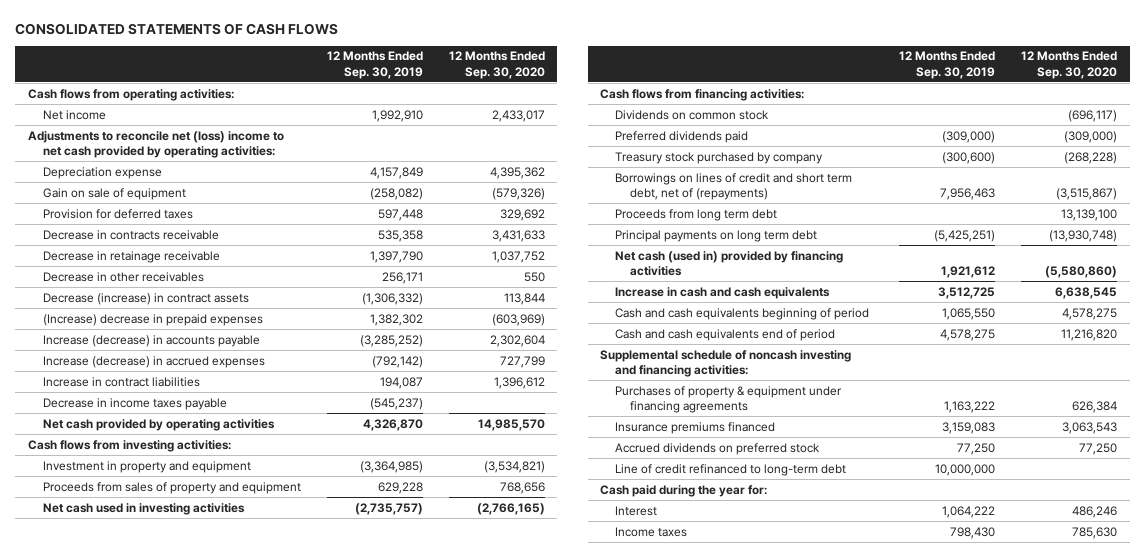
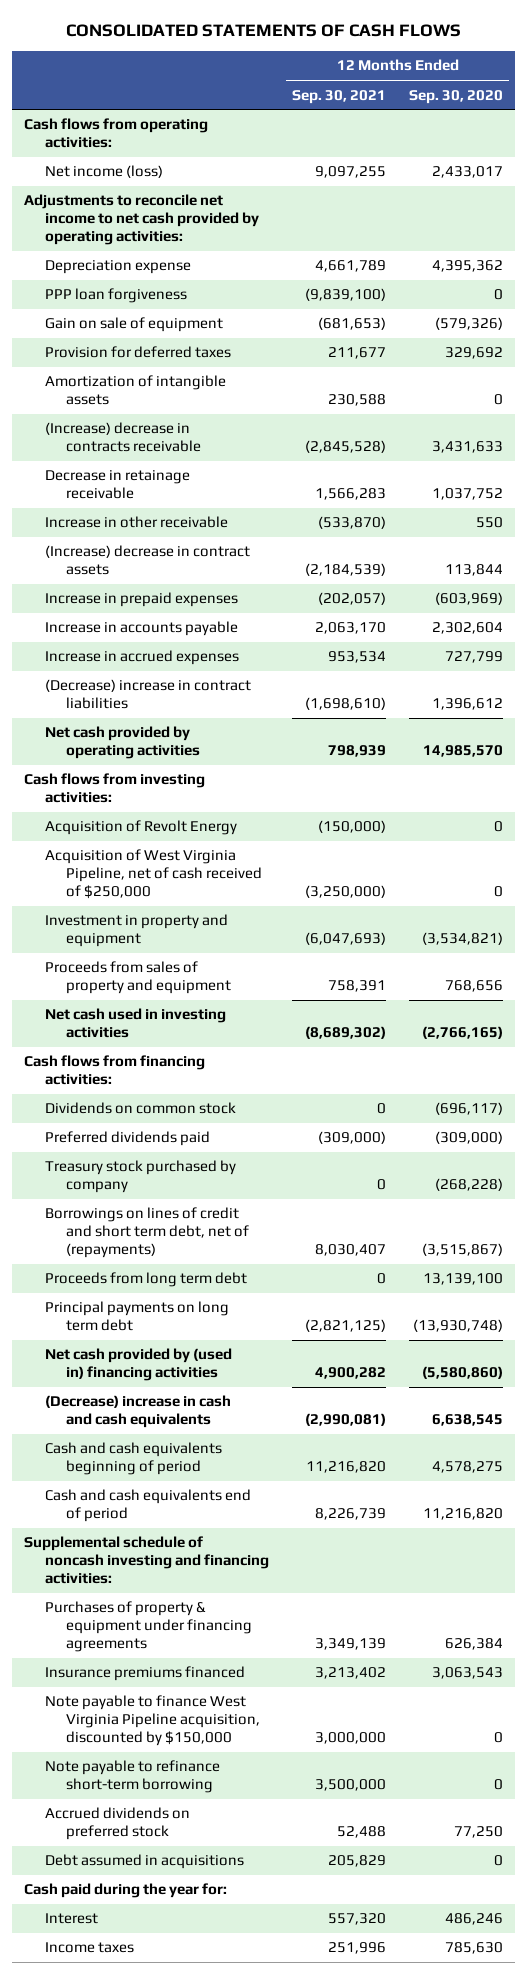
[326,51,423,79] 12 Months Ended Sep. 30, 2019 -> none
none -> [292,89,387,104] Sep. 30, 2021
[42,109,106,120] Net income -> [45,165,164,179] Net income (loss)
[28,130,285,158] Adjustments to reconcile net (loss) income to net cash provided by operating activities: -> [23,194,260,246] Adjustments to reconcile net income to net cash provided by operating activities:
none -> [45,288,188,304] PPP loan forgiveness
none -> [45,375,227,406] Amortization of intangible assets
[42,229,219,240] Decrease in contracts receivable -> [45,422,202,453] (Increase) decrease in contracts receivable
[42,397,227,410] Decrease in income taxes payable -> none
[42,271,204,282] Decrease in other receivables -> [45,516,229,529] Increase in other receivable
[42,292,249,305] Decrease (increase) in contract assets -> [45,545,251,576] (Increase) decrease in contract assets
[42,313,263,326] (Increase) decrease in prepaid expenses -> [45,592,239,608] Increase in prepaid expenses
[42,334,260,347] Increase (decrease) in accounts payable -> [45,621,239,637] Increase in accounts payable
[42,355,265,368] Increase (decrease) in accrued expenses -> [45,650,240,666] Increase in accrued expenses
[42,376,200,387] Increase in contract liabilities -> [45,679,252,710] (Decrease) increase in contract liabilities
none -> [45,820,238,836] Acquisition of Revolt Energy
none -> [45,849,263,900] Acquisition of West Virginia Pipeline, net of cash received of $250,000
[615,250,844,276] Net cash (used in) provided by financing activities -> [45,1348,233,1382] Net cash provided by (used in) financing activities
[615,286,831,299] Increase in cash and cash equivalents -> [45,1395,232,1429] (Decrease) increase in cash and cash equivalents
none -> [45,1695,261,1747] Note payable to finance West Virginia Pipeline acquisition, discounted by $150,000
none -> [45,1760,221,1794] Note payable to refinance short-term borrowing
[615,463,847,476] Line of credit refinanced to long-term debt -> none
none -> [45,1854,245,1870] Debt assumed in acquisitions

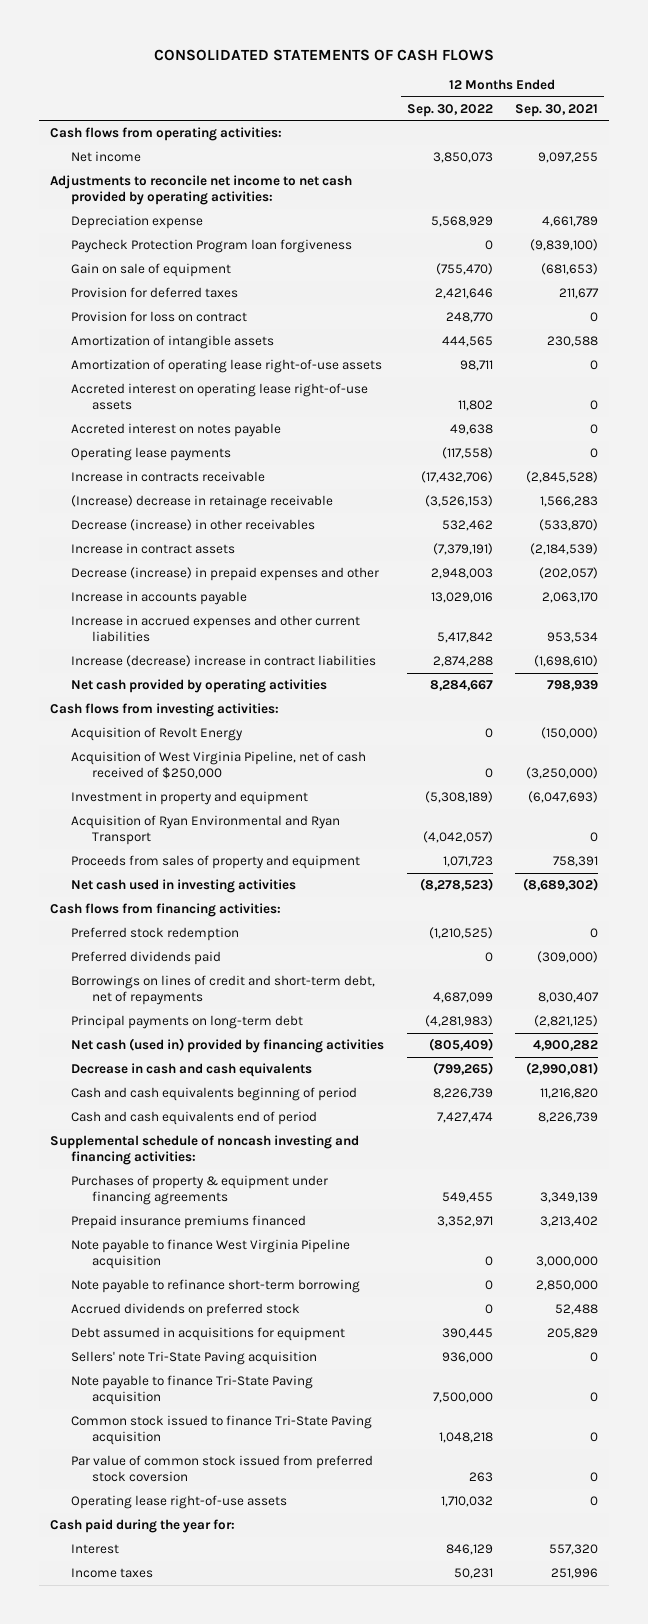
[409,89,504,104] Sep. 30, 2020 -> none
none -> [406,103,493,117] Sep. 30, 2022
[45,165,164,179] Net income (loss) -> [71,151,142,163] Net income
[45,288,188,304] PPP loan forgiveness -> [71,239,353,254] Paycheck Protection Program loan forgiveness
none -> [71,311,248,323] Provision for loss on contract
none -> [71,359,383,374] Amortization of operating lease right-of-use assets
none -> [71,383,369,411] Accreted interest on operating lease right-of-use assets
none -> [71,423,282,438] Accreted interest on notes payable
none -> [71,447,232,462] Operating lease payments
[45,422,202,453] (Increase) decrease in contracts receivable -> [71,471,266,483] Increase in contracts receivable
[45,470,191,500] Decrease in retainage receivable -> [71,495,334,510] (Increase) decrease in retainage receivable
[45,516,229,529] Increase in other receivable -> [71,519,316,532] Decrease (increase) in other receivables
[45,545,251,576] (Increase) decrease in contract assets -> [71,543,236,555] Increase in contract assets
[45,592,239,608] Increase in prepaid expenses -> [71,567,380,582] Decrease (increase) in prepaid expenses and other
[45,650,240,666] Increase in accrued expenses -> [71,615,361,643] Increase in accrued expenses and other current liabilities
[45,679,252,710] (Decrease) increase in contract liabilities -> [71,655,377,668] Increase (decrease) increase in contract liabilities
none -> [71,815,341,846] Acquisition of Ryan Environmental and Ryan Transport
[45,1102,237,1115] Dividends on common stock -> none
none -> [71,927,240,942] Preferred stock redemption
[45,1160,237,1194] Treasury stock purchased by company -> none
[45,1272,248,1288] Proceeds from long term debt -> none
[45,1207,250,1259] Borrowings on lines of credit and short term debt, net of (repayments) -> [71,975,376,1006] Borrowings on lines of credit and short-term debt, net of repayments
[45,1301,230,1332] Principal payments on long term debt -> [71,1015,304,1030] Principal payments on long-term debt
[45,1348,233,1382] Net cash provided by (used in) financing activities -> [71,1038,385,1054] Net cash (used in) provided by financing activities
[45,1395,232,1429] (Decrease) increase in cash and cash equivalents -> [71,1063,313,1078] Decrease in cash and cash equivalents
[45,1666,246,1682] Insurance premiums financed -> [71,1215,307,1230] Prepaid insurance premiums financed
[45,1695,261,1747] Note payable to finance West Virginia Pipeline acquisition, discounted by $150,000 -> [71,1239,351,1270] Note payable to finance West Virginia Pipeline acquisition
[315,1779,387,1792] 3,500,000 -> [536,1280,599,1292] 2,850,000
[45,1854,245,1870] Debt assumed in acquisitions -> [71,1327,346,1342] Debt assumed in acquisitions for equipment
none -> [71,1351,318,1366] Sellers' note Tri-State Paving acquisition
none -> [71,1375,314,1406] Note payable to finance Tri-State Paving acquisition
none -> [71,1415,373,1446] Common stock issued to finance Tri-State Paving acquisition
none -> [71,1455,374,1483] Par value of common stock issued from preferred stock coversion
none -> [71,1495,288,1510] Operating lease right-of-use assets

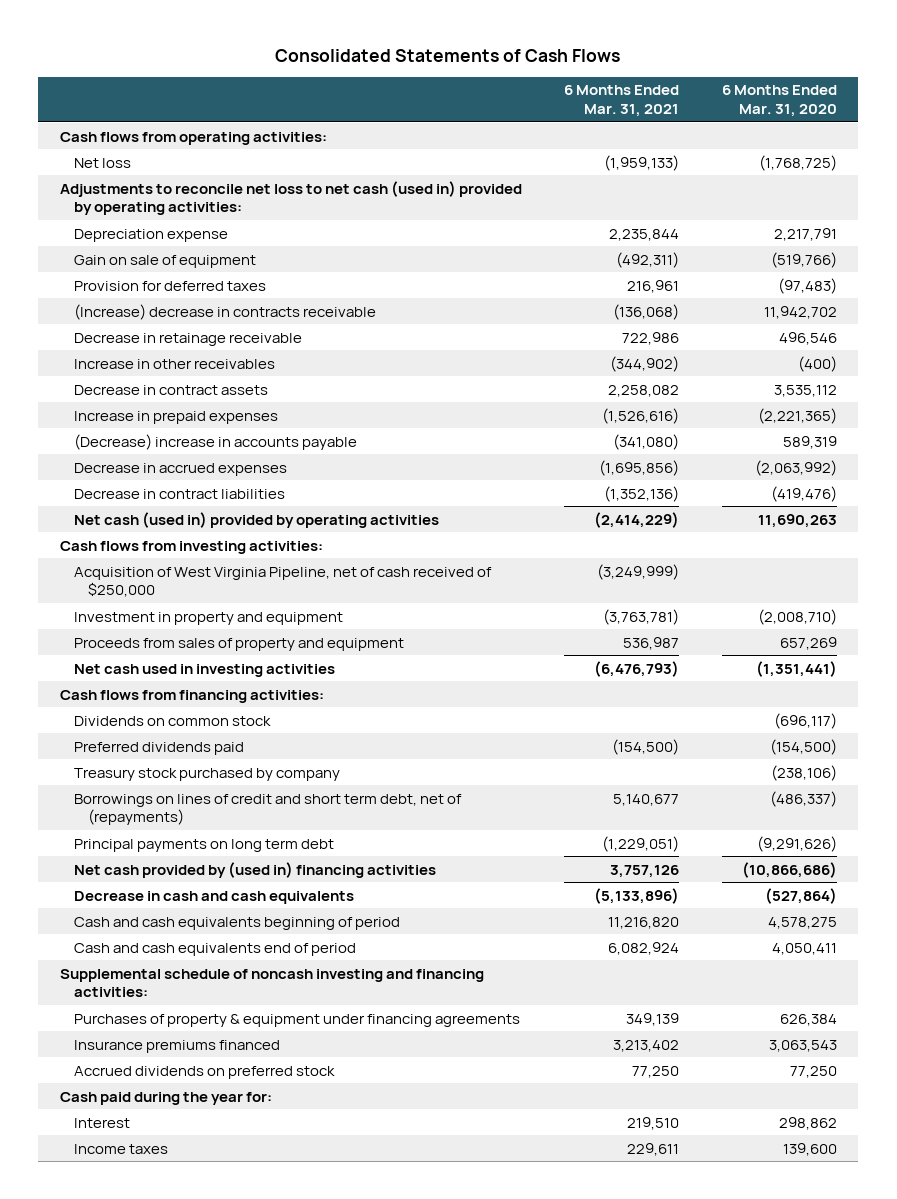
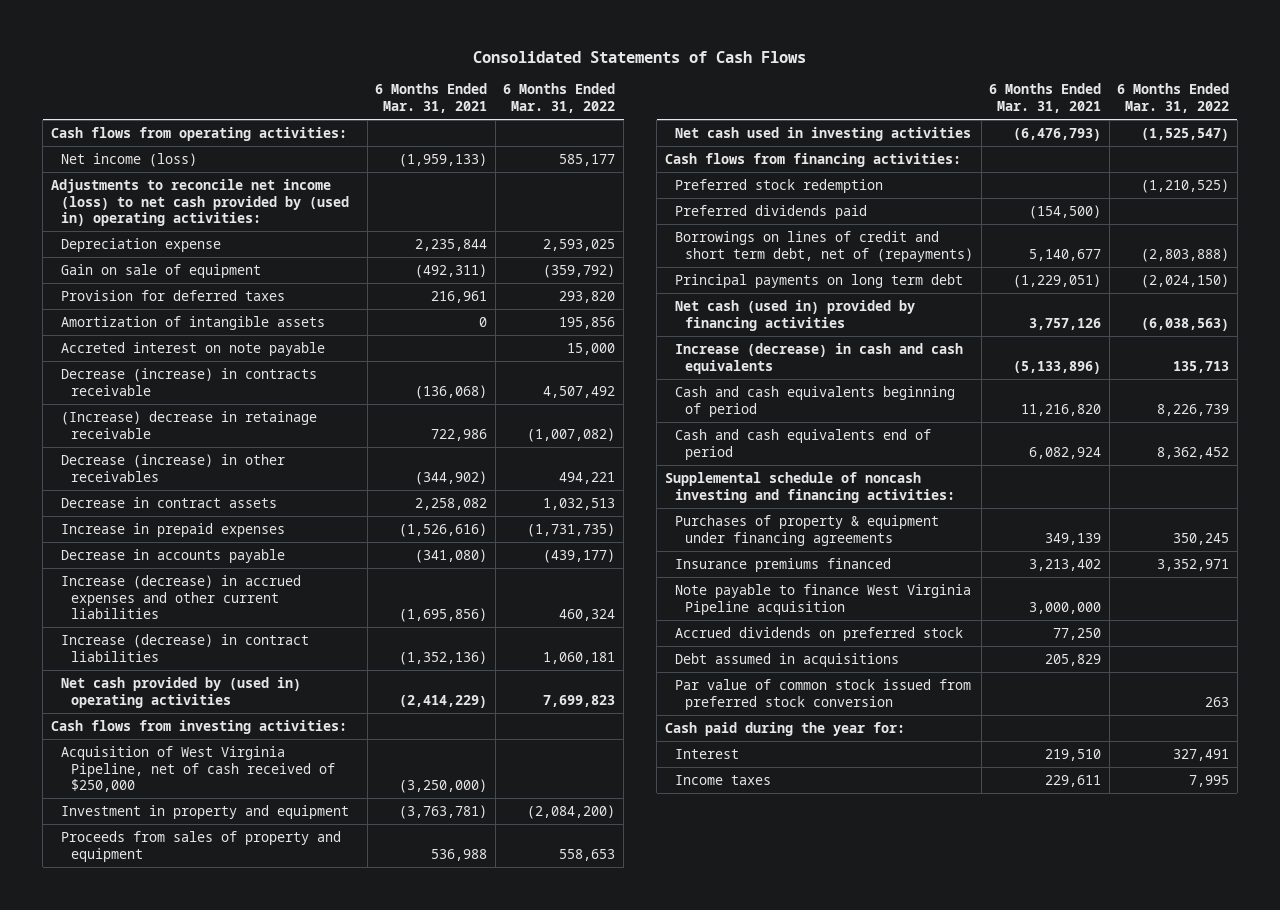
[722,85,838,117] 6 Months Ended Mar. 31, 2020 -> none
none -> [503,83,616,114] 6 Months Ended Mar. 31, 2022
[73,157,131,168] Net loss -> [61,152,198,167] Net income (loss)
[59,180,522,216] Adjustments to reconcile net loss to net cash (used in) provided by operating activities: -> [50,178,350,227] Adjustments to reconcile net income (loss) to net cash provided by (used in) operating activities:
none -> [61,315,326,330] Amortization of intangible assets
none -> [61,341,326,356] Accreted interest on note payable
[73,303,376,320] (Increase) decrease in contracts receivable -> [61,367,318,396] Decrease (increase) in contracts receivable
[73,332,302,346] Decrease in retainage receivable -> [61,410,318,439] (Increase) decrease in retainage receivable
[73,358,275,369] Increase in other receivables -> [61,453,286,482] Decrease (increase) in other receivables
[73,433,357,450] (Decrease) increase in accounts payable -> [61,548,286,563] Decrease in accounts payable
[73,462,287,476] Decrease in accrued expenses -> [61,574,302,620] Increase (decrease) in accrued expenses and other current liabilities
[73,488,285,499] Decrease in contract liabilities -> [61,633,310,662] Increase (decrease) in contract liabilities
[73,511,439,528] Net cash (used in) provided by operating activities -> [61,676,302,708] Net cash provided by (used in) operating activities
[597,563,680,580] (3,249,999) -> [399,779,488,794] (3,250,000)
[623,636,680,650] 536,987 -> [431,848,488,861] 536,988
[73,715,271,726] Dividends on common stock -> none
none -> [674,178,883,193] Preferred stock redemption
[73,767,340,781] Treasury stock purchased by company -> none
[73,861,436,878] Net cash provided by (used in) financing activities -> [674,299,915,331] Net cash (used in) provided by financing activities
[73,890,354,904] Decrease in cash and cash equivalents -> [674,342,963,374] Increase (decrease) in cash and cash equivalents
none -> [674,583,971,615] Note payable to finance West Virginia Pipeline acquisition
none -> [674,652,899,667] Debt assumed in acquisitions
none -> [674,678,971,710] Par value of common stock issued from preferred stock conversion

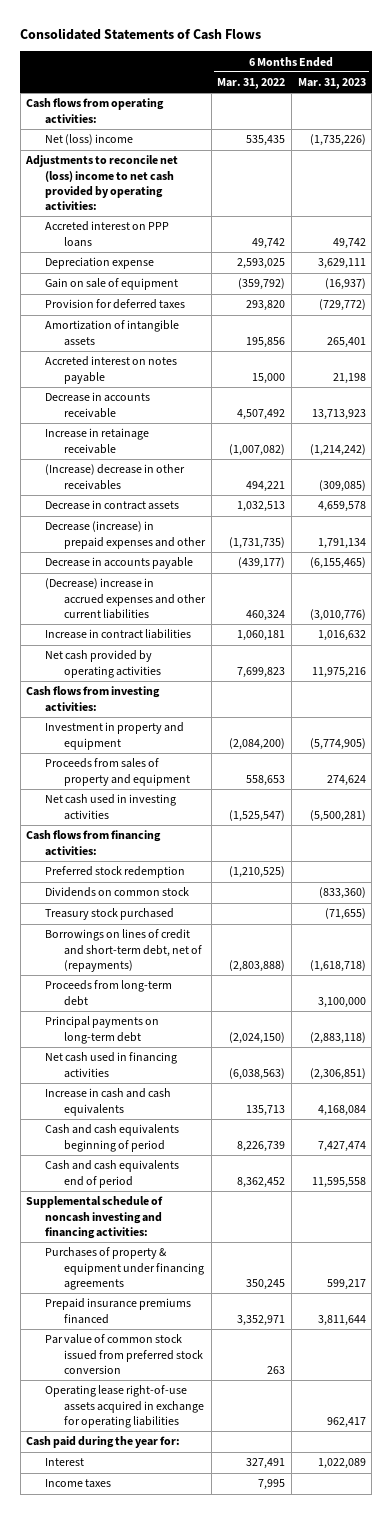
[375,83,488,114] 6 Months Ended Mar. 31, 2021 -> none
none -> [297,78,366,90] Mar. 31, 2023
[61,152,198,167] Net income (loss) -> [45,134,134,146] Net (loss) income
[559,153,616,166] 585,177 -> [246,135,286,147] 535,435
[50,178,350,227] Adjustments to reconcile net income (loss) to net cash provided by (used in) operating activities: -> [25,155,179,211] Adjustments to reconcile net (loss) income to net cash provided by operating activities:
none -> [45,221,170,247] Accreted interest on PPP loans
[61,341,326,356] Accreted interest on note payable -> [45,356,178,384] Accreted interest on notes payable
[61,367,318,396] Decrease (increase) in contracts receivable -> [45,392,151,418] Decrease in accounts receivable
[61,410,318,439] (Increase) decrease in retainage receivable -> [45,428,150,454] Increase in retainage receivable
[61,453,286,482] Decrease (increase) in other receivables -> [45,464,186,490] (Increase) decrease in other receivables
[61,522,286,537] Increase in prepaid expenses -> [45,521,206,549] Decrease (increase) in prepaid expenses and other
[61,574,302,620] Increase (decrease) in accrued expenses and other current liabilities -> [45,578,206,619] (Decrease) increase in accrued expenses and other current liabilities
[61,633,310,662] Increase (decrease) in contract liabilities -> [45,629,192,640] Increase in contract liabilities
[61,676,302,708] Net cash provided by (used in) operating activities -> [45,650,161,678] Net cash provided by operating activities
[61,745,336,793] Acquisition of West Virginia Pipeline, net of cash received of $250,000 -> none
[674,204,867,219] Preferred dividends paid -> none
none -> [45,887,190,898] Dividends on common stock
none -> [45,908,175,921] Treasury stock purchased
[674,230,974,262] Borrowings on lines of credit and short term debt, net of (repayments) -> [45,929,202,972] Borrowings on lines of credit and short-term debt, net of (repayments)
none -> [45,980,173,1006] Proceeds from long-term debt
[674,273,963,288] Principal payments on long term debt -> [45,1016,160,1044] Principal payments on long-term debt
[674,299,915,331] Net cash (used in) provided by financing activities -> [45,1052,178,1078] Net cash used in financing activities
[674,342,963,374] Increase (decrease) in cash and cash equivalents -> [45,1088,172,1116] Increase in cash and cash equivalents
[674,583,971,615] Note payable to finance West Virginia Pipeline acquisition -> none
[674,626,963,641] Accrued dividends on preferred stock -> none
[674,652,899,667] Debt assumed in acquisitions -> none
[674,557,891,572] Insurance premiums financed -> [45,1298,192,1324] Prepaid insurance premiums financed
none -> [45,1385,204,1428] Operating lease right-of-use assets acquired in exchange for operating liabilities

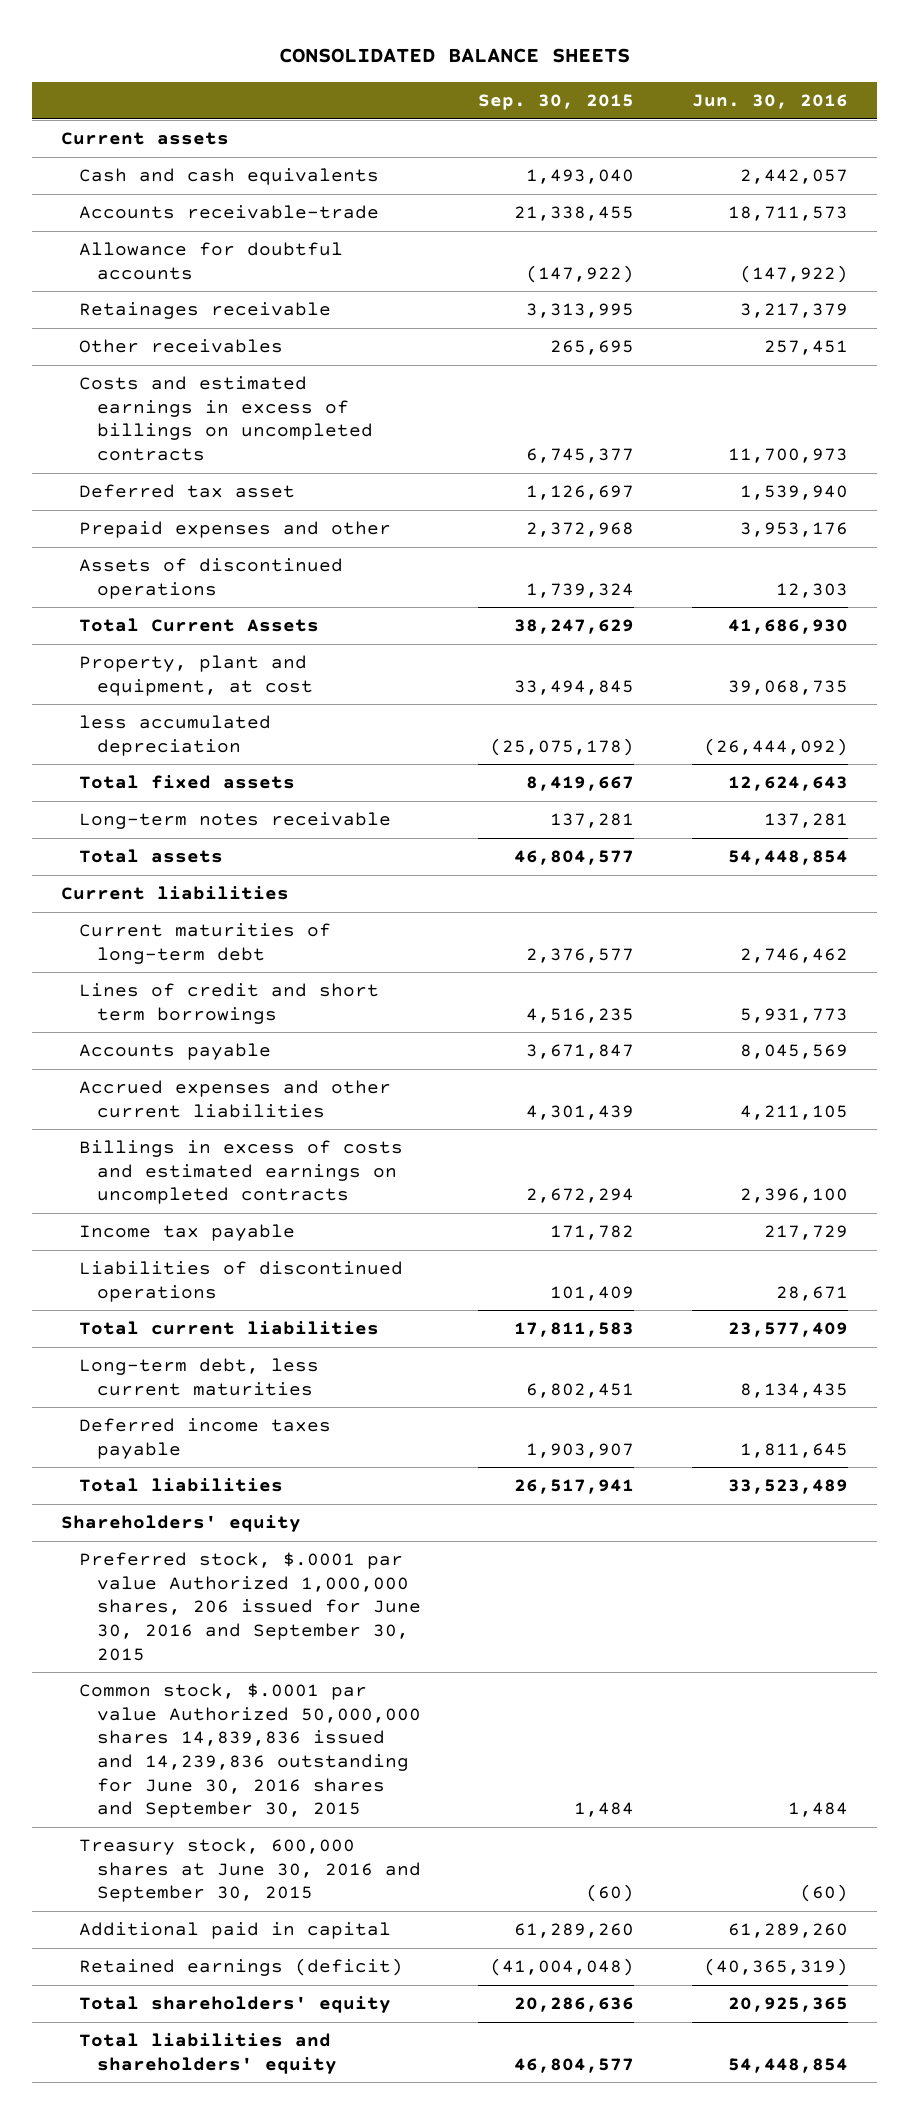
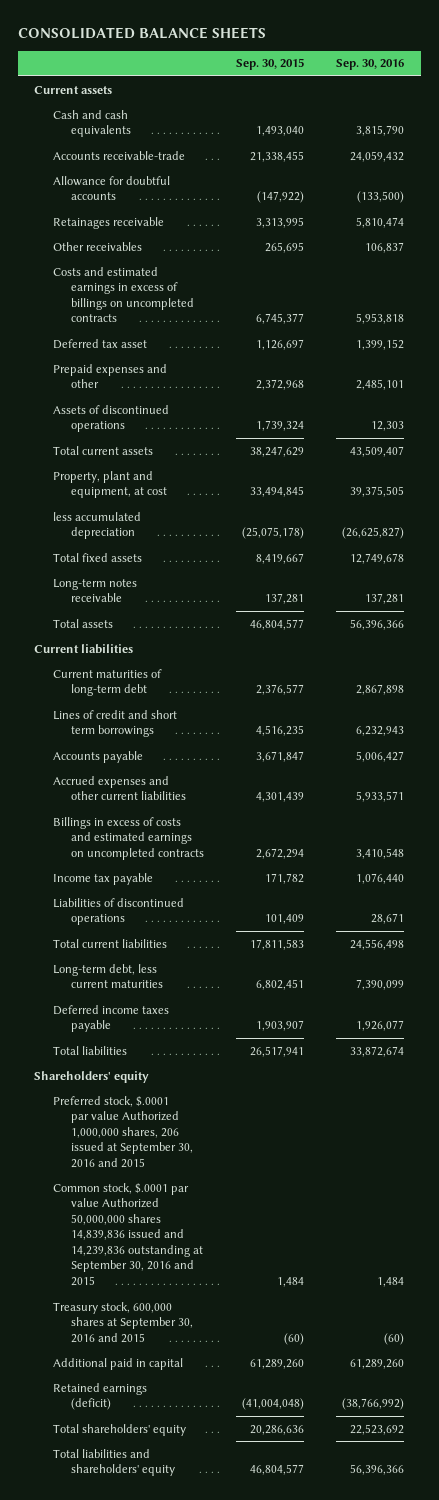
[691,93,848,109] Jun. 30, 2016 -> none
none -> [336,59,405,71] Sep. 30, 2016
[79,618,320,633] Total Current Assets -> [52,445,153,455] Total current assets
[79,1552,421,1661] Preferred stock, $.0001 par value Authorized 1,000,000 shares, 206 issued for June 30, 2016 and September 30, 2015 -> [52,1095,193,1168] Preferred stock, $.0001 par value Authorized 1,000,000 shares, 206 issued at September 30, 2016 and 2015
[79,1683,421,1819] Common stock, $.0001 par value Authorized 50,000,000 shares 14,839,836 issued and 14,239,836 outstanding for June 30, 2016 shares and September 30, 2015 -> [52,1182,203,1287] Common stock, $.0001 par value Authorized 50,000,000 shares 14,839,836 issued and 14,239,836 outstanding at September 30, 2016 and 2015
[79,1838,421,1903] Treasury stock, 600,000 shares at June 30, 2016 and September 30, 2015 -> [52,1301,193,1343] Treasury stock, 600,000 shares at September 30, 2016 and 2015

